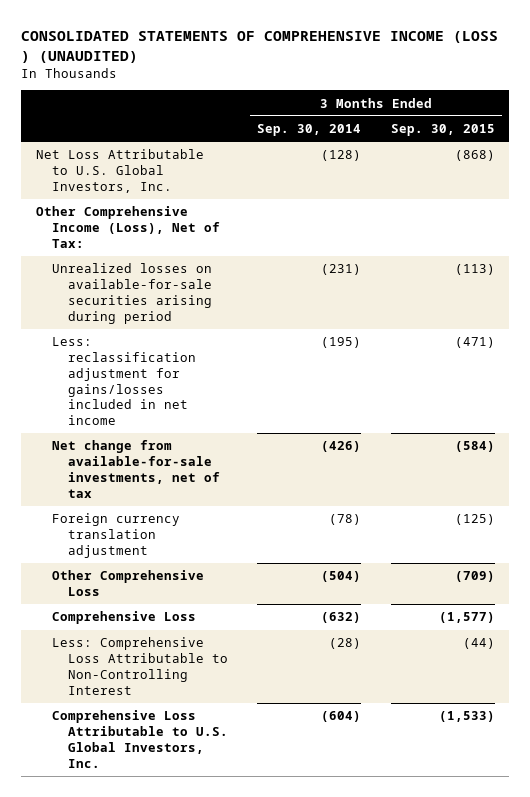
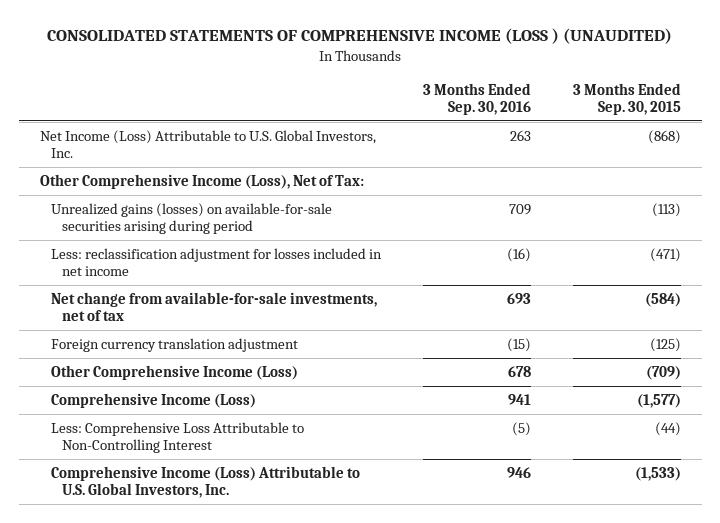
[257,124,362,137] Sep. 30, 2014 -> none
none -> [422,82,531,115] 3 Months Ended Sep. 30, 2016
[35,149,204,193] Net Loss Attributable to U.S. Global Investors, Inc. -> [39,129,376,158] Net Income (Loss) Attributable to U.S. Global Investors, Inc.
[51,263,212,324] Unrealized losses on available-for-sale securities arising during period -> [50,202,332,234] Unrealized gains (losses) on available-for-sale securities arising during period
[51,337,196,425] Less: reclassification adjustment for gains/losses included in net income -> [50,247,382,276] Less: reclassification adjustment for losses included in net income
[51,570,204,597] Other Comprehensive Loss -> [50,364,298,380] Other Comprehensive Income (Loss)
[51,611,196,625] Comprehensive Loss -> [50,392,256,408] Comprehensive Income (Loss)
[51,710,228,768] Comprehensive Loss Attributable to U.S. Global Investors, Inc. -> [50,465,360,498] Comprehensive Income (Loss) Attributable to U.S. Global Investors, Inc.

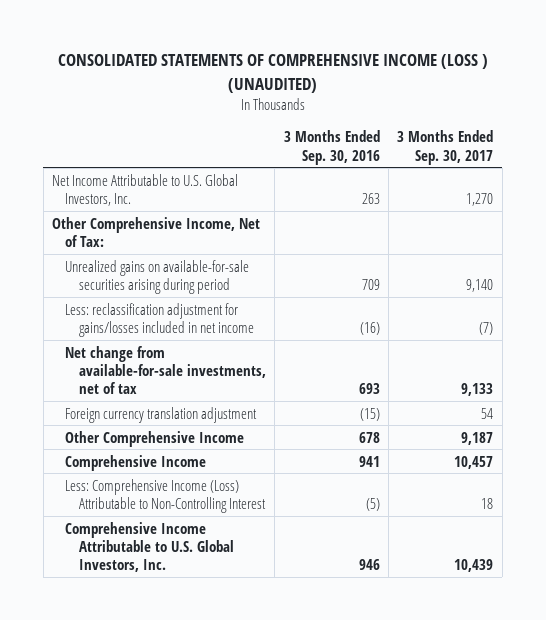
[572,82,681,115] 3 Months Ended Sep. 30, 2015 -> none
none -> [397,130,494,165] 3 Months Ended Sep. 30, 2017
[39,129,376,158] Net Income (Loss) Attributable to U.S. Global Investors, Inc. -> [52,173,239,206] Net Income Attributable to U.S. Global Investors, Inc.
[39,173,364,189] Other Comprehensive Income (Loss), Net of Tax: -> [52,216,261,247] Other Comprehensive Income, Net of Tax:
[50,202,332,234] Unrealized gains (losses) on available-for-sale securities arising during period -> [65,259,250,294] Unrealized gains on available-for-sale securities arising during period
[50,247,382,276] Less: reclassification adjustment for losses included in net income -> [65,302,254,337] Less: reclassification adjustment for gains/losses included in net income
[50,364,298,380] Other Comprehensive Income (Loss) -> [65,430,245,447] Other Comprehensive Income
[50,392,256,408] Comprehensive Income (Loss) -> [65,454,207,471] Comprehensive Income
[50,421,304,453] Less: Comprehensive Loss Attributable to Non-Controlling Interest -> [65,478,266,513] Less: Comprehensive Income (Loss) Attributable to Non-Controlling Interest
[50,465,360,498] Comprehensive Income (Loss) Attributable to U.S. Global Investors, Inc. -> [65,521,234,572] Comprehensive Income Attributable to U.S. Global Investors, Inc.

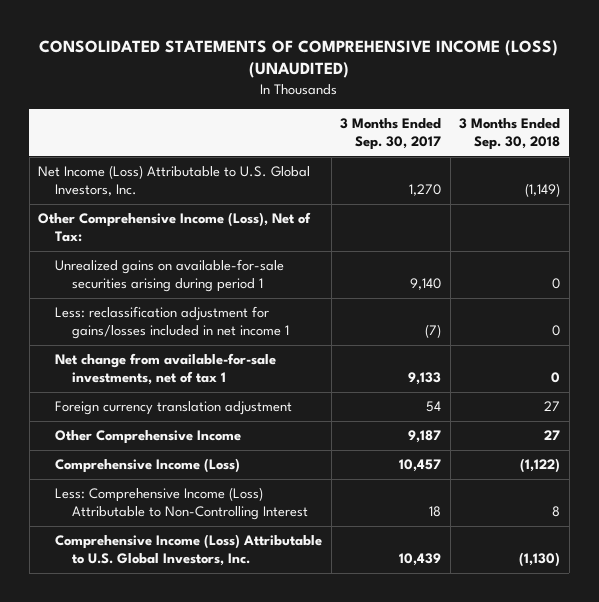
[57,54,488,93] CONSOLIDATED STATEMENTS OF COMPREHENSIVE INCOME (LOSS ) (UNAUDITED) -> [39,39,559,79] CONSOLIDATED STATEMENTS OF COMPREHENSIVE INCOME (LOSS) (UNAUDITED)
[283,130,380,165] 3 Months Ended Sep. 30, 2016 -> none
none -> [459,118,561,150] 3 Months Ended Sep. 30, 2018
[52,173,239,206] Net Income Attributable to U.S. Global Investors, Inc. -> [38,165,311,197] Net Income (Loss) Attributable to U.S. Global Investors, Inc.
[52,216,261,247] Other Comprehensive Income, Net of Tax: -> [38,212,312,243] Other Comprehensive Income (Loss), Net of Tax:
[65,259,250,294] Unrealized gains on available-for-sale securities arising during period -> [55,259,285,293] Unrealized gains on available-for-sale securities arising during period 1
[65,302,254,337] Less: reclassification adjustment for gains/losses included in net income -> [55,306,289,340] Less: reclassification adjustment for gains/losses included in net income 1
[65,345,266,394] Net change from available-for-sale investments, net of tax -> [55,353,277,386] Net change from available-for-sale investments, net of tax 1
[65,454,207,471] Comprehensive Income -> [55,458,241,474] Comprehensive Income (Loss)
[65,521,234,572] Comprehensive Income Attributable to U.S. Global Investors, Inc. -> [55,534,323,567] Comprehensive Income (Loss) Attributable to U.S. Global Investors, Inc.

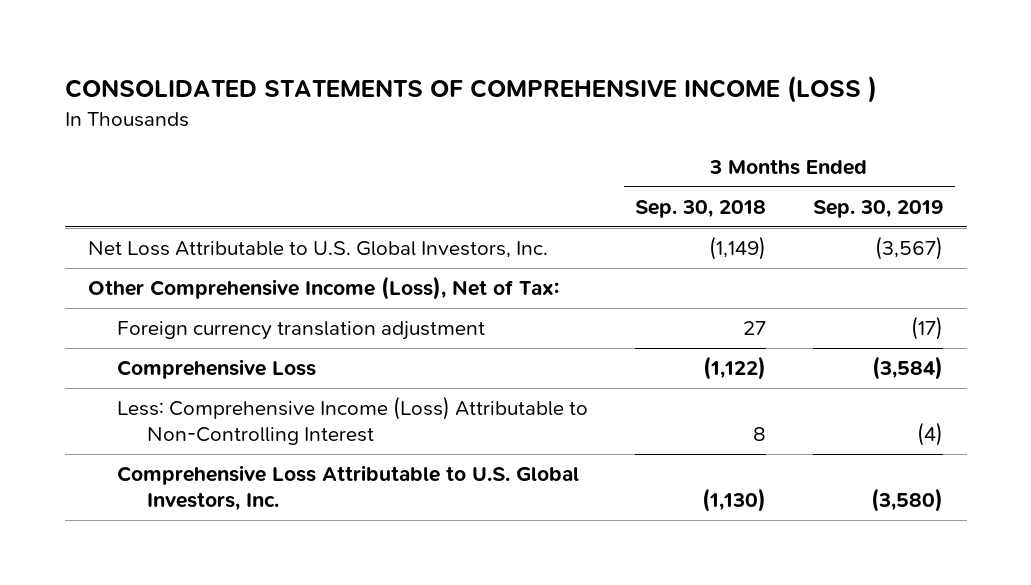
[39,39,559,79] CONSOLIDATED STATEMENTS OF COMPREHENSIVE INCOME (LOSS) (UNAUDITED) -> [64,75,877,104] CONSOLIDATED STATEMENTS OF COMPREHENSIVE INCOME (LOSS )
[340,118,442,150] 3 Months Ended Sep. 30, 2017 -> none
none -> [813,199,944,218] Sep. 30, 2019
[38,165,311,197] Net Income (Loss) Attributable to U.S. Global Investors, Inc. -> [88,241,549,259] Net Loss Attributable to U.S. Global Investors, Inc.
[55,259,285,293] Unrealized gains on available-for-sale securities arising during period 1 -> none
[55,306,289,340] Less: reclassification adjustment for gains/losses included in net income 1 -> none
[55,353,277,386] Net change from available-for-sale investments, net of tax 1 -> none
[55,430,242,445] Other Comprehensive Income -> none
[55,458,241,474] Comprehensive Income (Loss) -> [117,359,317,380] Comprehensive Loss
[55,534,323,567] Comprehensive Income (Loss) Attributable to U.S. Global Investors, Inc. -> [117,465,580,511] Comprehensive Loss Attributable to U.S. Global Investors, Inc.

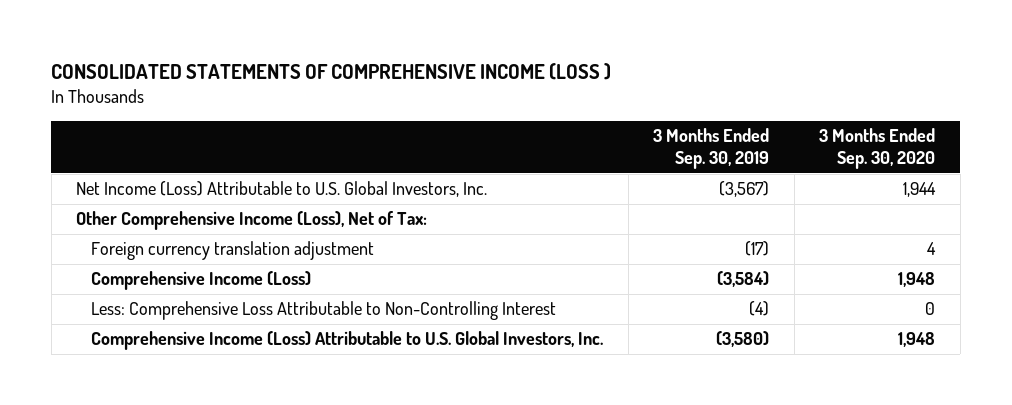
[635,199,767,218] Sep. 30, 2018 -> none
none -> [819,128,936,170] 3 Months Ended Sep. 30, 2020
[88,241,549,259] Net Loss Attributable to U.S. Global Investors, Inc. -> [76,181,488,198] Net Income (Loss) Attributable to U.S. Global Investors, Inc.
[117,359,317,380] Comprehensive Loss -> [91,271,312,291] Comprehensive Income (Loss)
[117,396,589,445] Less: Comprehensive Income (Loss) Attributable to Non-Controlling Interest -> [91,301,557,321] Less: Comprehensive Loss Attributable to Non-Controlling Interest
[117,465,580,511] Comprehensive Loss Attributable to U.S. Global Investors, Inc. -> [91,331,604,351] Comprehensive Income (Loss) Attributable to U.S. Global Investors, Inc.

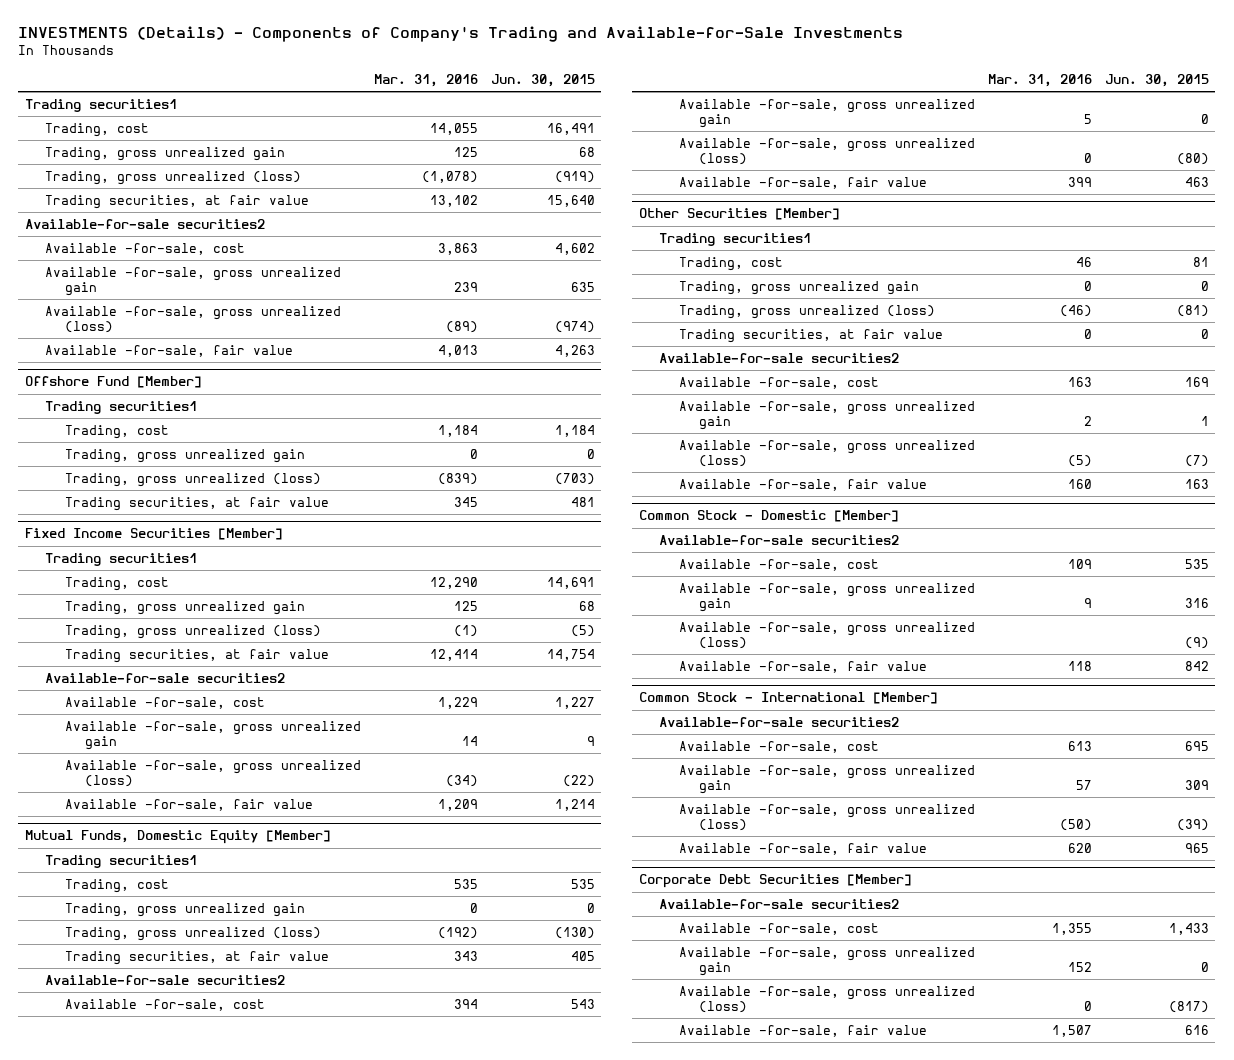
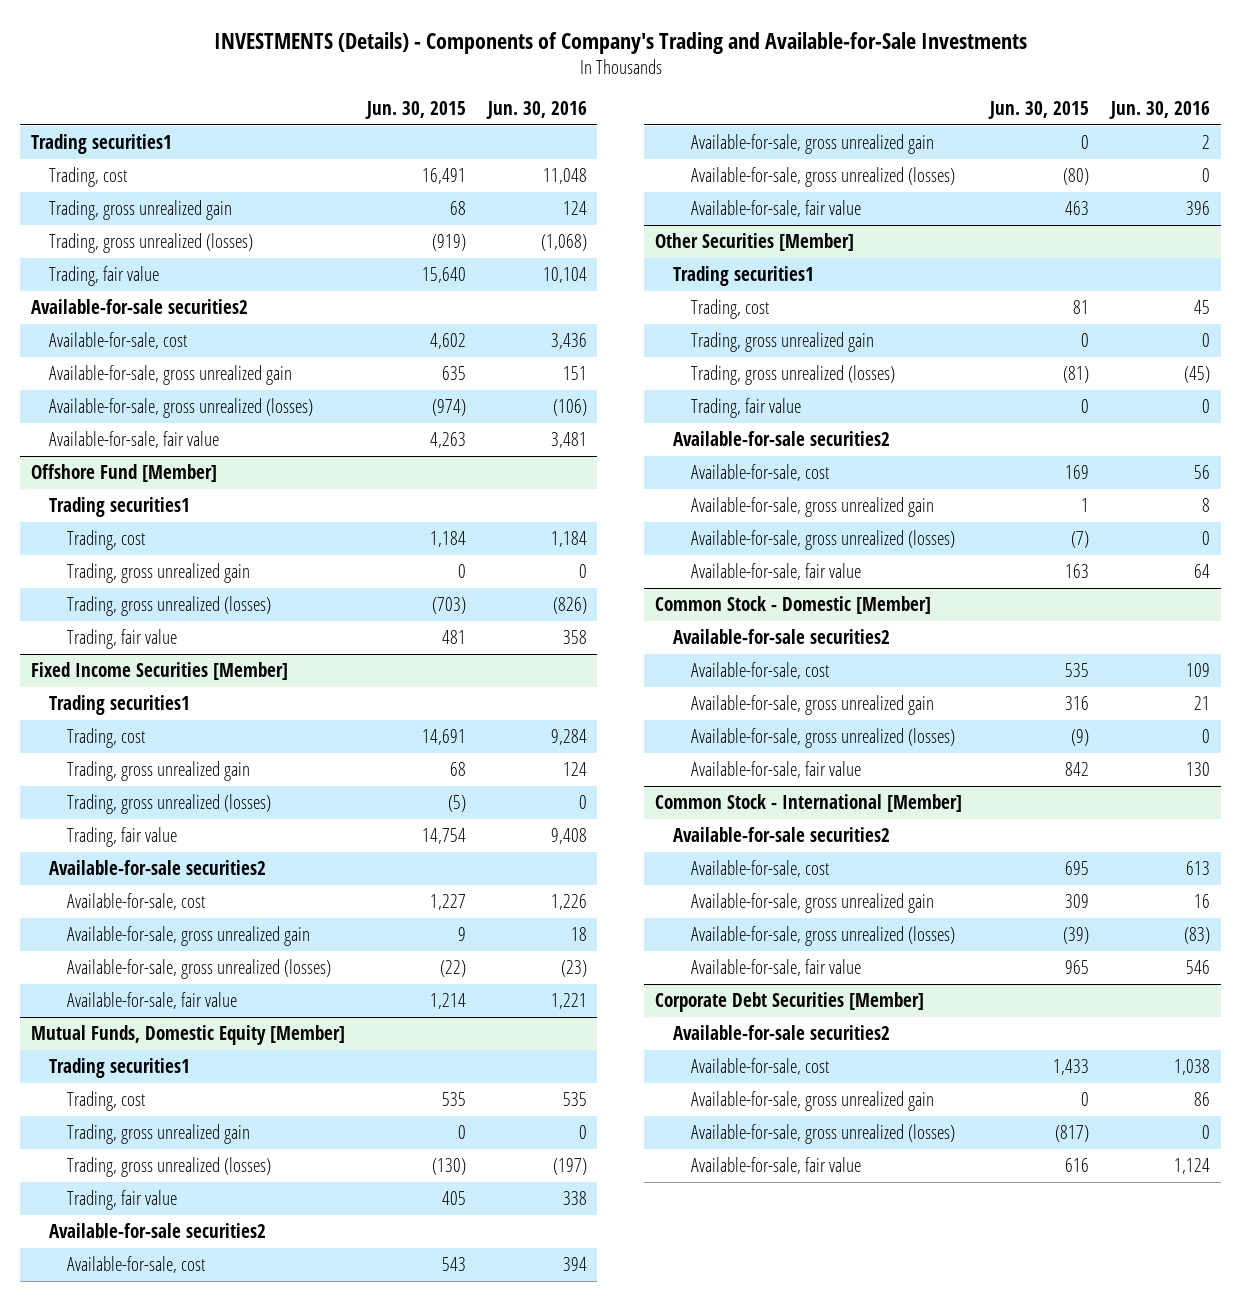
[373,73,478,87] Mar. 31, 2016 -> none
none -> [485,100,587,119] Jun. 30, 2016
[44,170,301,185] Trading, gross unrealized (loss) -> [48,232,253,253] Trading, gross unrealized (losses)
[44,194,309,209] Trading securities, at fair value -> [48,265,159,286] Trading, fair value
[44,242,245,255] Available -for-sale, cost -> [48,331,187,349] Available-for-sale, cost
[44,266,341,297] Available -for-sale, gross unrealized gain -> [48,364,292,385] Available-for-sale, gross unrealized gain
[44,305,341,334] Available -for-sale, gross unrealized (loss) -> [48,397,313,418] Available-for-sale, gross unrealized (losses)
[44,344,293,357] Available -for-sale, fair value -> [48,430,219,448] Available-for-sale, fair value
[64,472,321,487] Trading, gross unrealized (loss) -> [67,595,272,616] Trading, gross unrealized (losses)
[64,496,329,511] Trading securities, at fair value -> [67,628,178,649] Trading, fair value
[64,624,321,639] Trading, gross unrealized (loss) -> [67,793,272,814] Trading, gross unrealized (losses)
[64,648,329,663] Trading securities, at fair value -> [67,826,178,847] Trading, fair value
[64,696,265,709] Available -for-sale, cost -> [67,892,206,910] Available-for-sale, cost
[64,720,361,751] Available -for-sale, gross unrealized gain -> [67,925,311,946] Available-for-sale, gross unrealized gain
[64,759,361,788] Available -for-sale, gross unrealized (loss) -> [67,958,332,979] Available-for-sale, gross unrealized (losses)
[64,798,313,811] Available -for-sale, fair value -> [67,991,238,1009] Available-for-sale, fair value
[64,926,321,941] Trading, gross unrealized (loss) -> [67,1156,272,1177] Trading, gross unrealized (losses)
[64,950,329,965] Trading securities, at fair value -> [67,1189,178,1210] Trading, fair value
[64,998,265,1011] Available -for-sale, cost -> [67,1255,206,1273] Available-for-sale, cost
[678,98,975,129] Available -for-sale, gross unrealized gain -> [690,133,934,154] Available-for-sale, gross unrealized gain
[678,137,975,166] Available -for-sale, gross unrealized (loss) -> [690,166,955,187] Available-for-sale, gross unrealized (losses)
[678,176,927,189] Available -for-sale, fair value -> [690,199,861,217] Available-for-sale, fair value
[678,304,935,319] Trading, gross unrealized (loss) -> [690,364,895,385] Trading, gross unrealized (losses)
[678,328,943,343] Trading securities, at fair value -> [690,397,801,418] Trading, fair value
[678,376,879,389] Available -for-sale, cost -> [690,463,829,481] Available-for-sale, cost
[678,400,975,431] Available -for-sale, gross unrealized gain -> [690,496,934,517] Available-for-sale, gross unrealized gain
[678,439,975,468] Available -for-sale, gross unrealized (loss) -> [690,529,955,550] Available-for-sale, gross unrealized (losses)
[678,478,927,491] Available -for-sale, fair value -> [690,562,861,580] Available-for-sale, fair value
[678,558,879,571] Available -for-sale, cost -> [690,661,829,679] Available-for-sale, cost
[678,582,975,613] Available -for-sale, gross unrealized gain -> [690,694,934,715] Available-for-sale, gross unrealized gain
[678,621,975,650] Available -for-sale, gross unrealized (loss) -> [690,727,955,748] Available-for-sale, gross unrealized (losses)
[678,660,927,673] Available -for-sale, fair value -> [690,760,861,778] Available-for-sale, fair value
[678,740,879,753] Available -for-sale, cost -> [690,859,829,877] Available-for-sale, cost
[678,764,975,795] Available -for-sale, gross unrealized gain -> [690,892,934,913] Available-for-sale, gross unrealized gain
[678,803,975,832] Available -for-sale, gross unrealized (loss) -> [690,925,955,946] Available-for-sale, gross unrealized (losses)
[678,842,927,855] Available -for-sale, fair value -> [690,958,861,976] Available-for-sale, fair value
[678,922,879,935] Available -for-sale, cost -> [690,1057,829,1075] Available-for-sale, cost
[678,946,975,977] Available -for-sale, gross unrealized gain -> [690,1090,934,1111] Available-for-sale, gross unrealized gain
[678,985,975,1014] Available -for-sale, gross unrealized (loss) -> [690,1123,955,1144] Available-for-sale, gross unrealized (losses)
[678,1024,927,1037] Available -for-sale, fair value -> [690,1156,861,1174] Available-for-sale, fair value

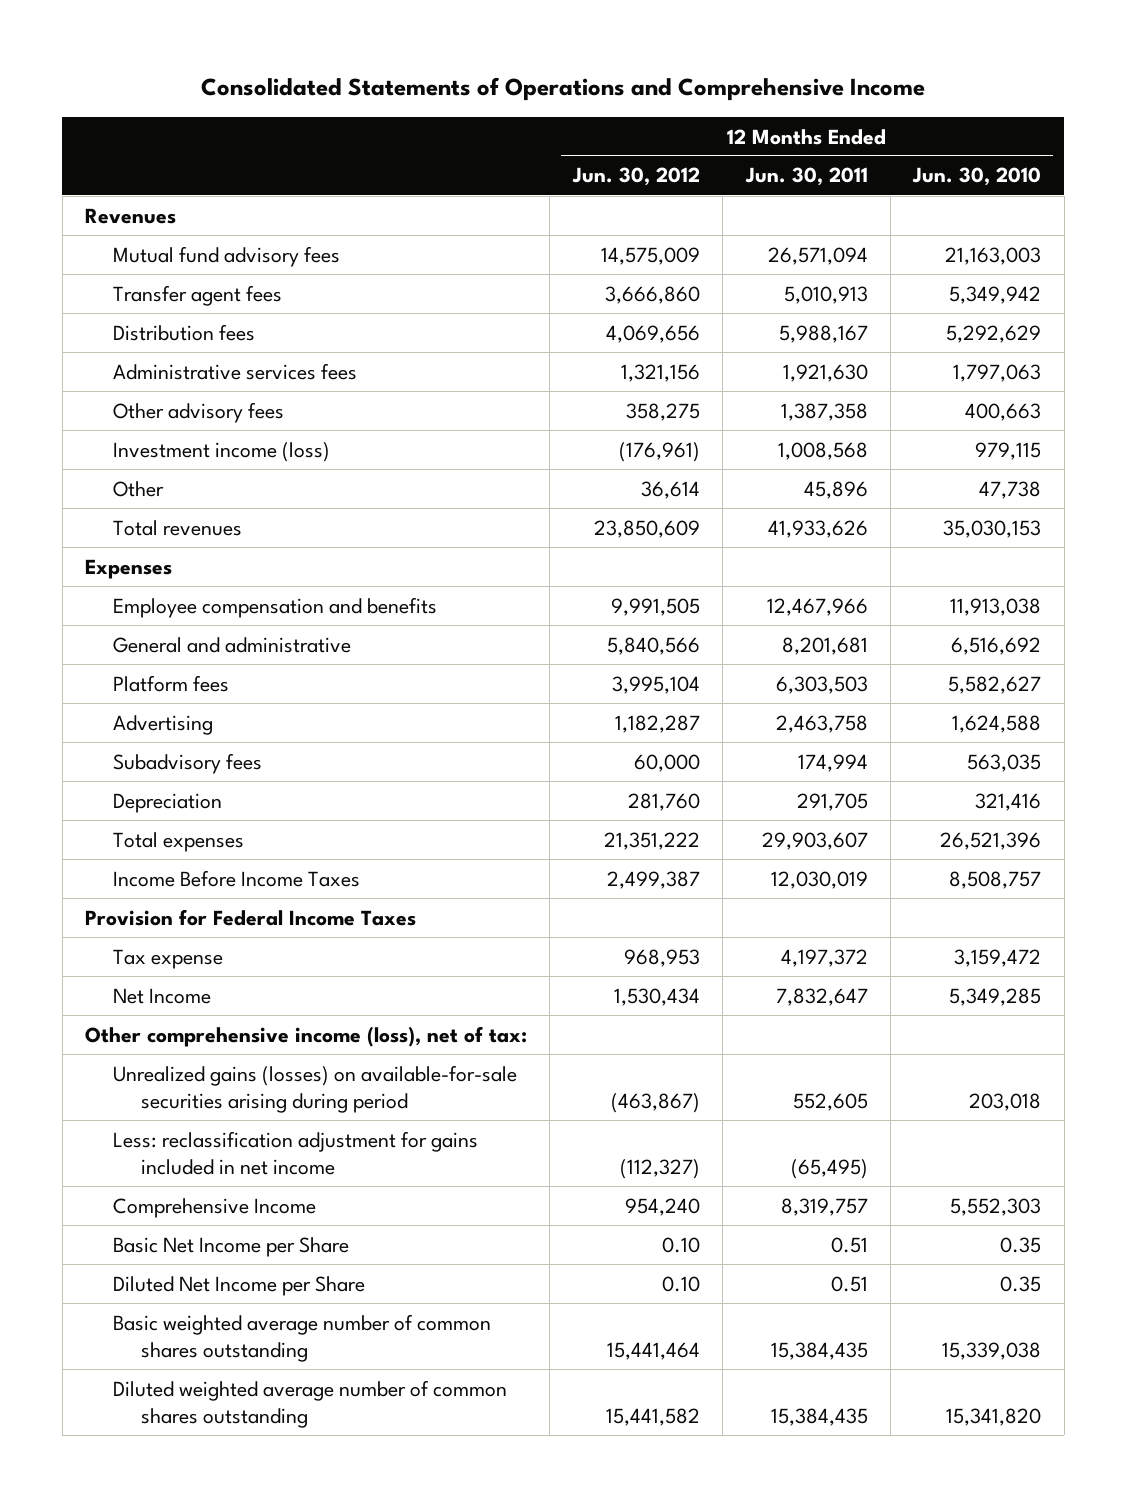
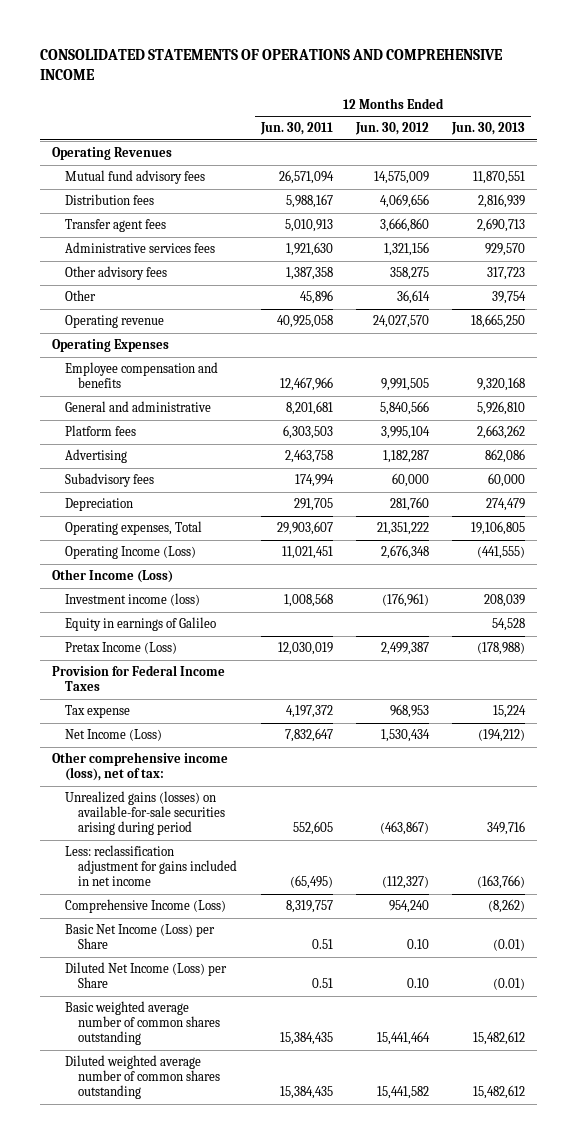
[201,77,926,102] Consolidated Statements of Operations and Comprehensive Income -> [40,49,504,80] CONSOLIDATED STATEMENTS OF OPERATIONS AND COMPREHENSIVE INCOME
[912,167,1042,187] Jun. 30, 2010 -> none
none -> [451,122,526,136] Jun. 30, 2013
[85,207,177,224] Revenues -> [51,147,172,161] Operating Revenues
[113,284,283,306] Transfer agent fees -> [65,219,167,233] Transfer agent fees
[113,519,243,536] Total revenues -> none
none -> [65,315,165,329] Operating revenue
[85,558,173,579] Expenses -> [51,339,169,353] Operating Expenses
[113,831,245,852] Total expenses -> [65,521,203,536] Operating expenses, Total
none -> [65,546,197,560] Operating Income (Loss)
none -> [51,569,173,584] Other Income (Loss)
[113,441,331,462] Investment income (loss) -> [65,593,201,607] Investment income (loss)
none -> [65,617,217,632] Equity in earnings of Galileo
[113,869,361,887] Income Before Income Taxes -> [65,642,178,655] Pretax Income (Loss)
[113,987,212,1004] Net Income -> [65,729,163,742] Net Income (Loss)
[113,1197,317,1218] Comprehensive Income -> [65,899,227,914] Comprehensive Income (Loss)
[113,1236,350,1257] Basic Net Income per Share -> [65,924,216,950] Basic Net Income (Loss) per Share
[113,1275,366,1296] Diluted Net Income per Share -> [65,962,228,989] Diluted Net Income (Loss) per Share

